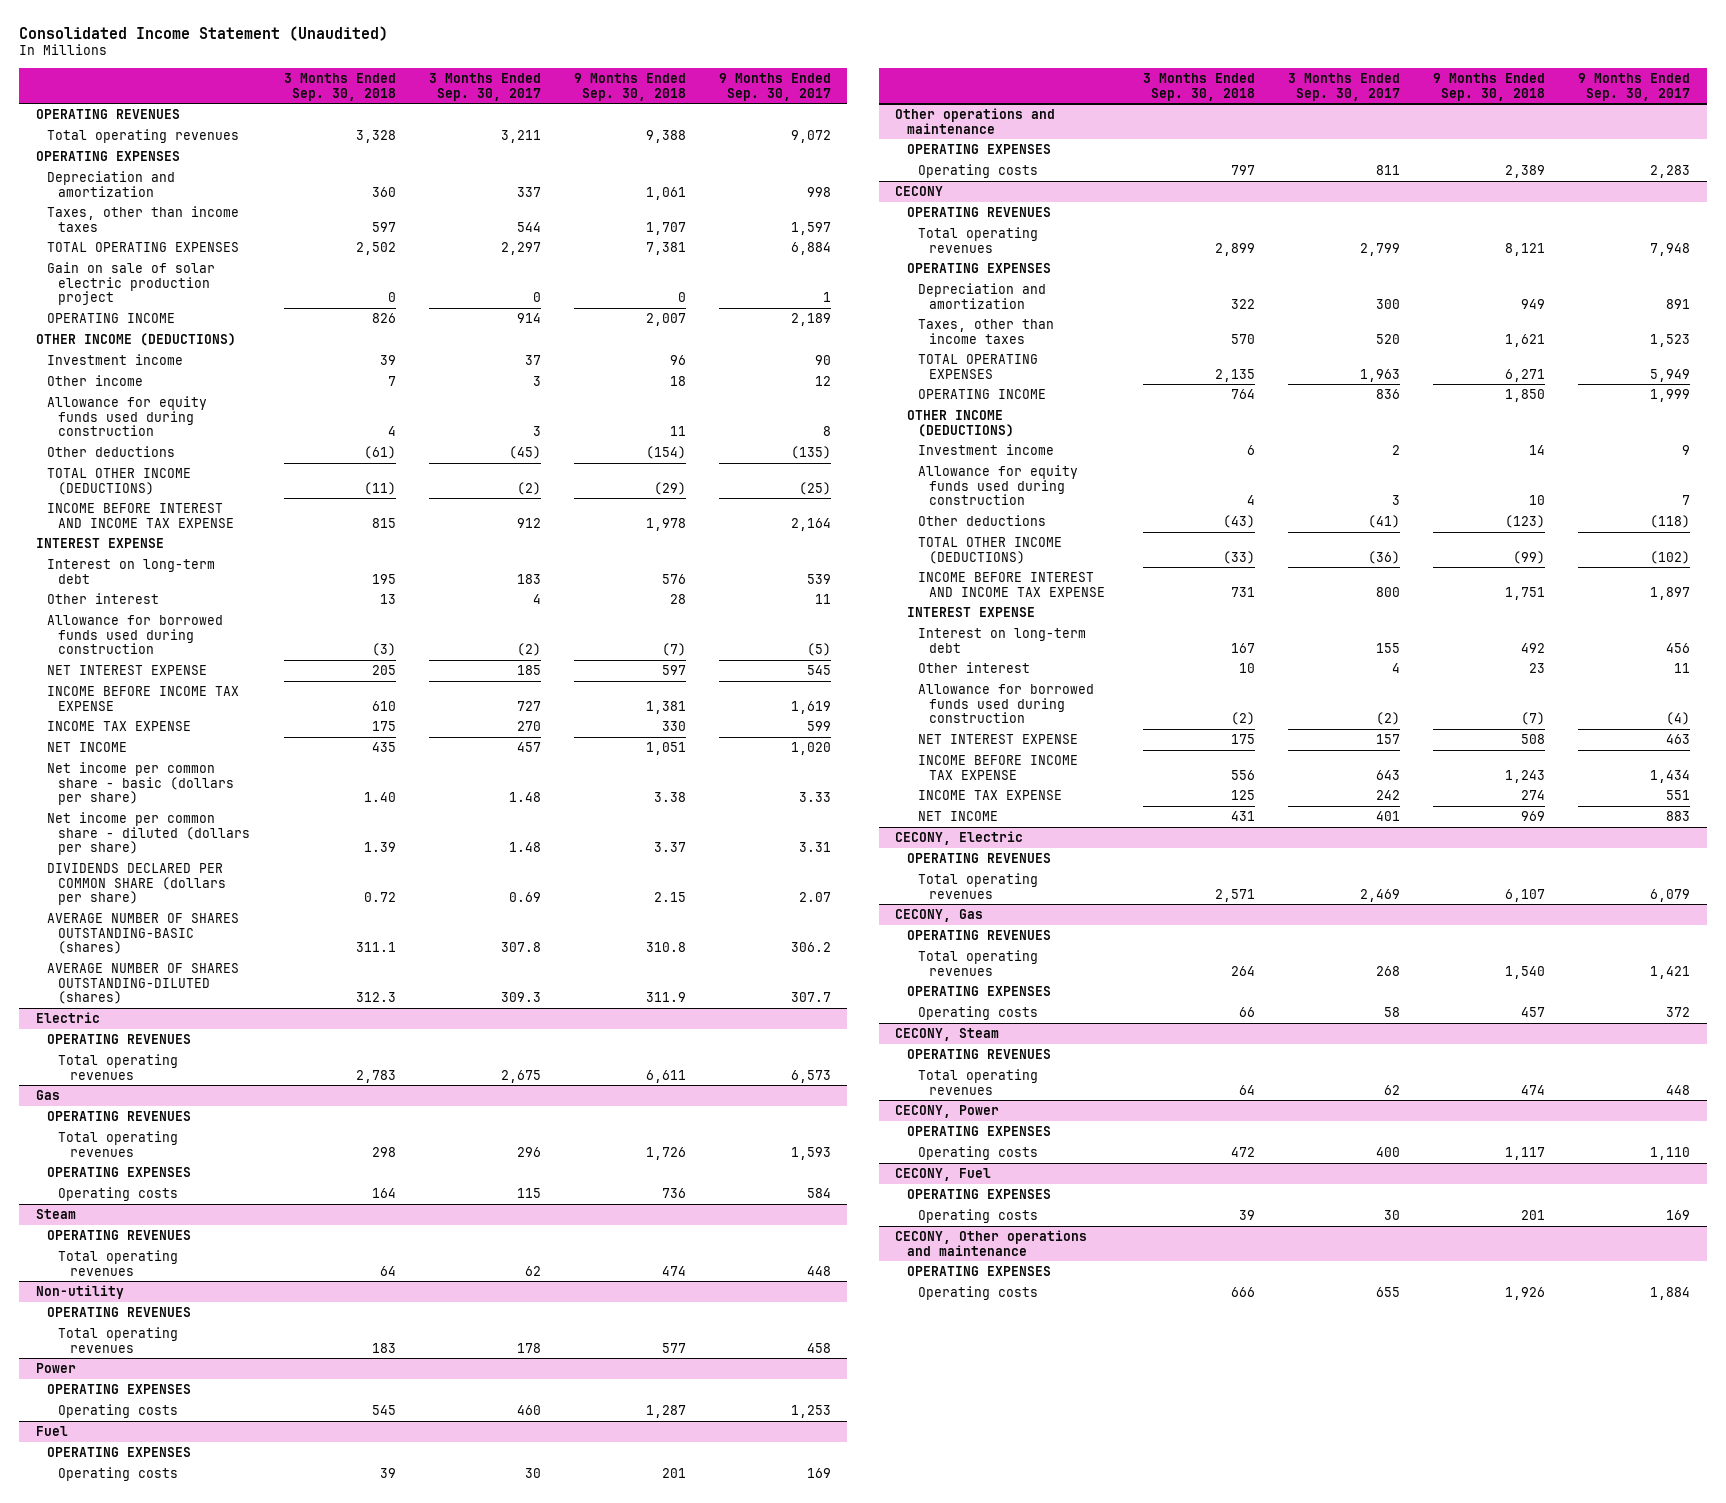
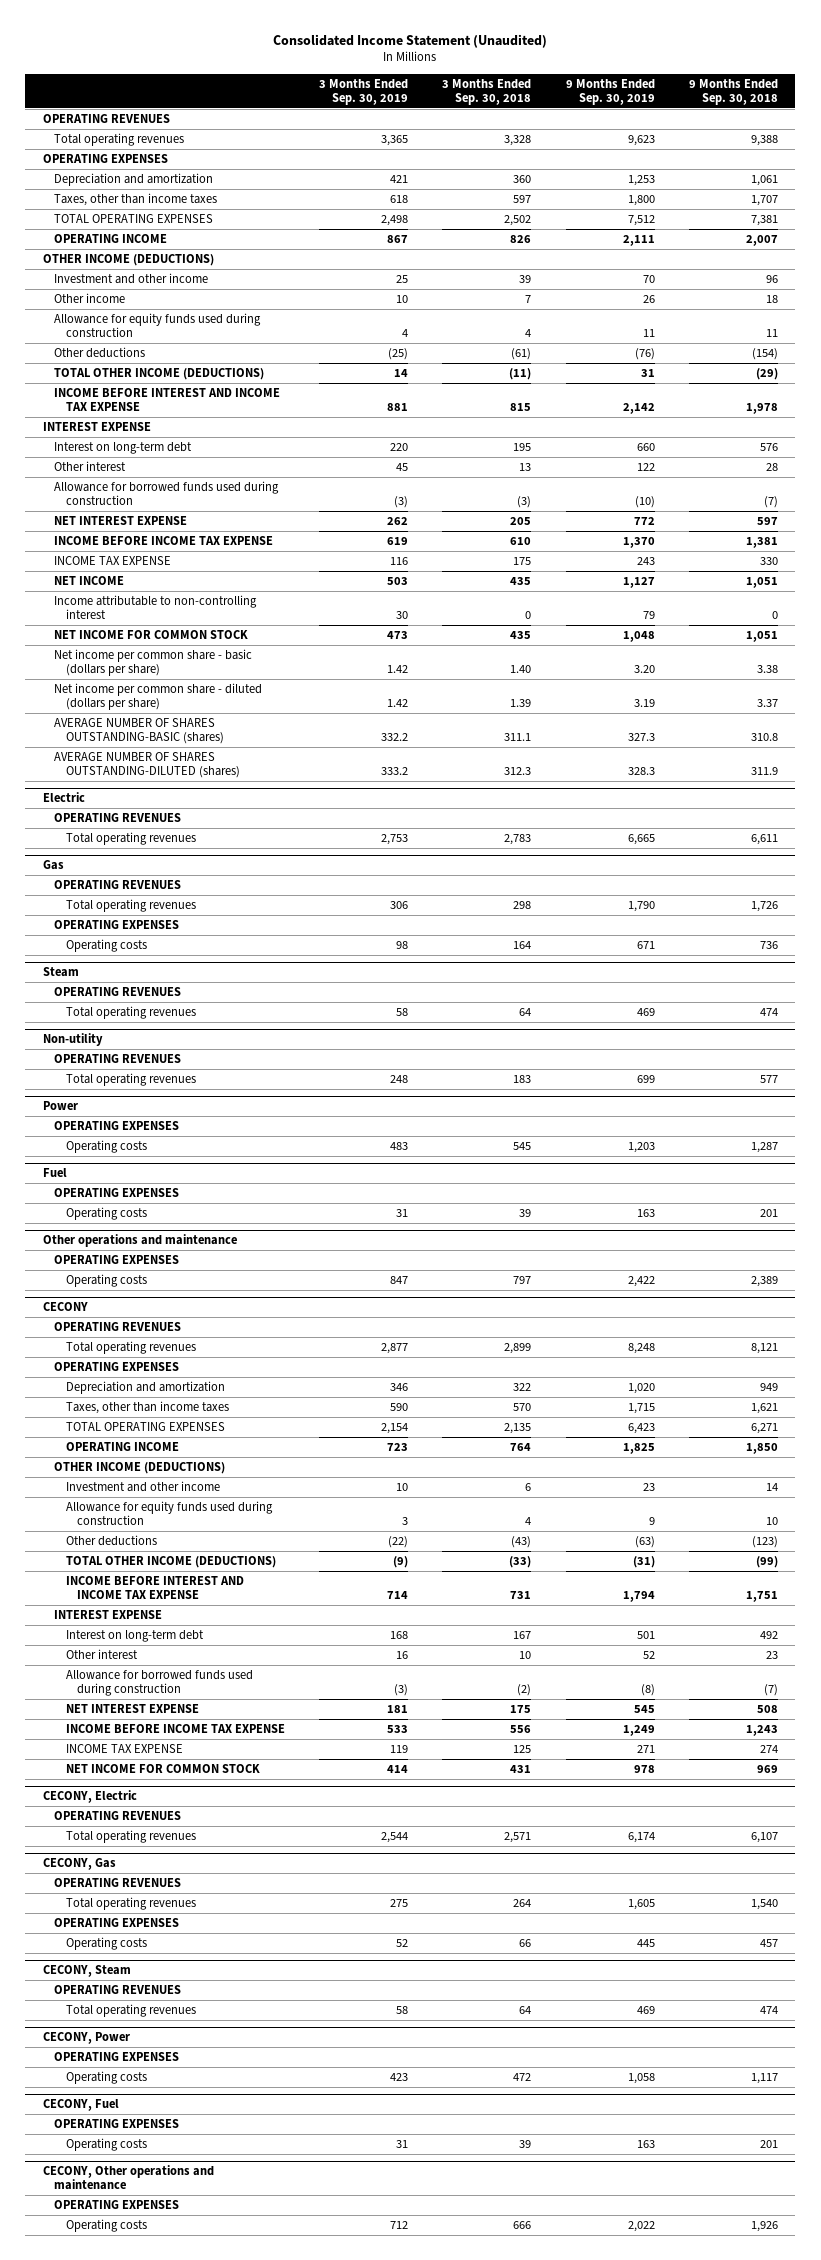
[428,72,541,101] 3 Months Ended Sep. 30, 2017 -> none
[718,72,831,101] 9 Months Ended Sep. 30, 2017 -> none
none -> [319,78,409,105] 3 Months Ended Sep. 30, 2019
none -> [565,78,655,105] 9 Months Ended Sep. 30, 2019
[47,261,216,306] Gain on sale of solar electric production project -> none
[47,353,184,365] Investment income -> [54,273,209,285] Investment and other income
none -> [54,595,258,620] Income attributable to non-controlling interest
none -> [54,630,249,640] NET INCOME FOR COMMON STOCK
[47,862,227,906] DIVIDENDS DECLARED PER COMMON SHARE (dollars per share) -> none
[917,443,1054,455] Investment income -> [65,1481,220,1493] Investment and other income
[917,810,998,821] NET INCOME -> [65,1764,260,1774] NET INCOME FOR COMMON STOCK

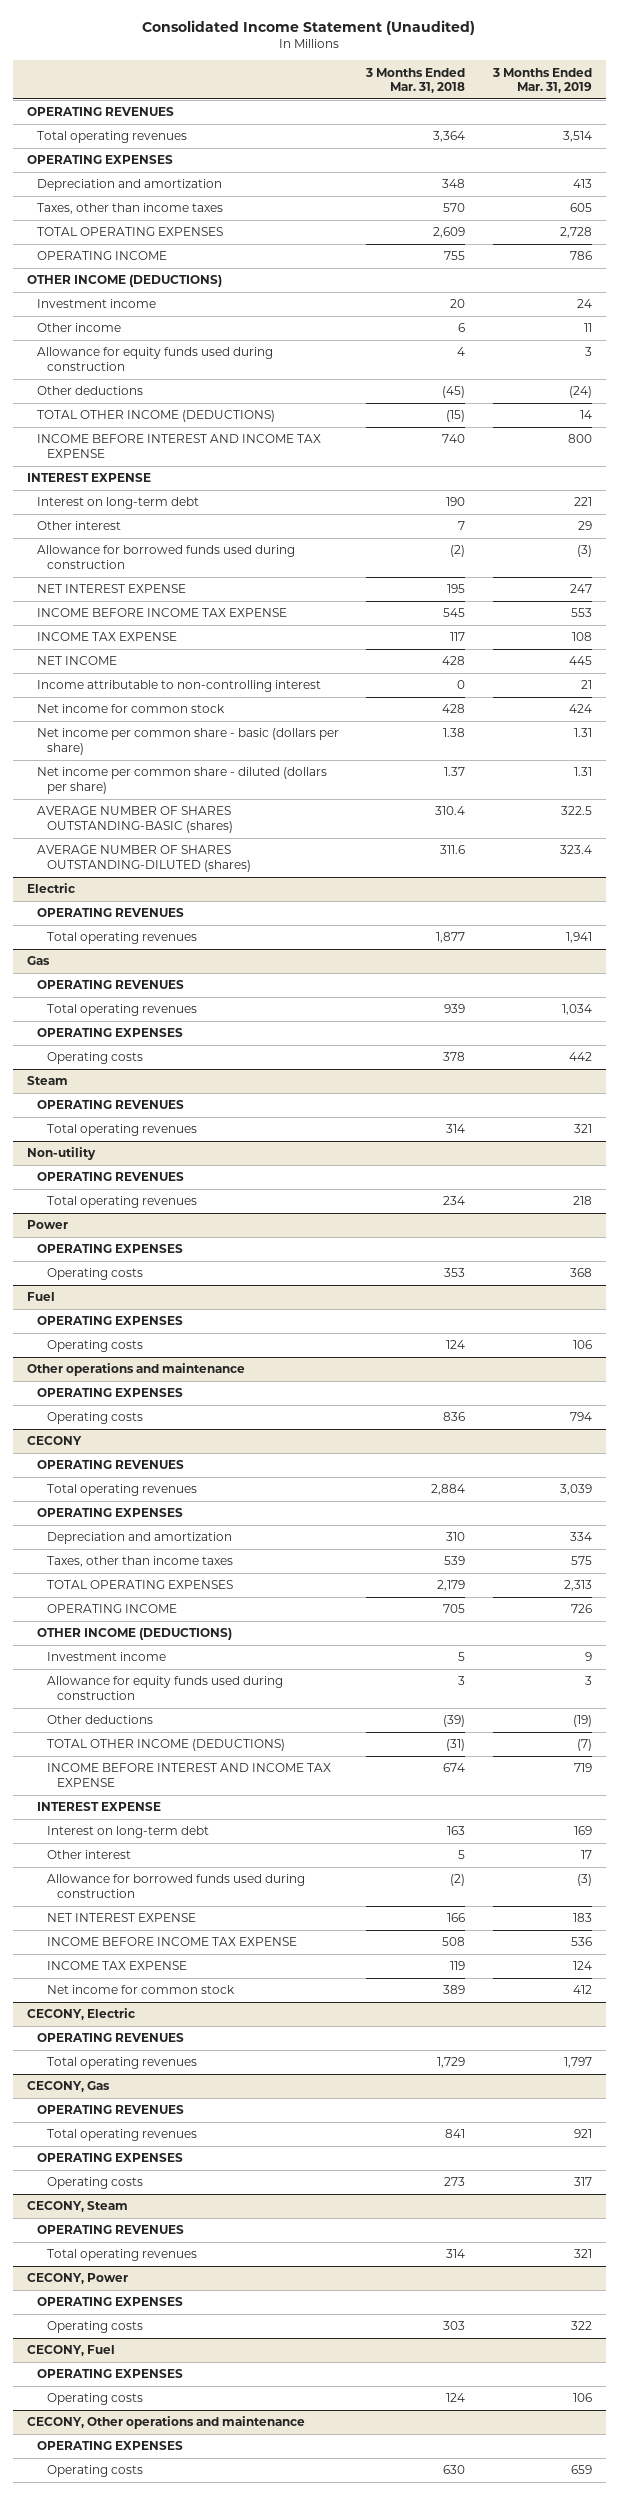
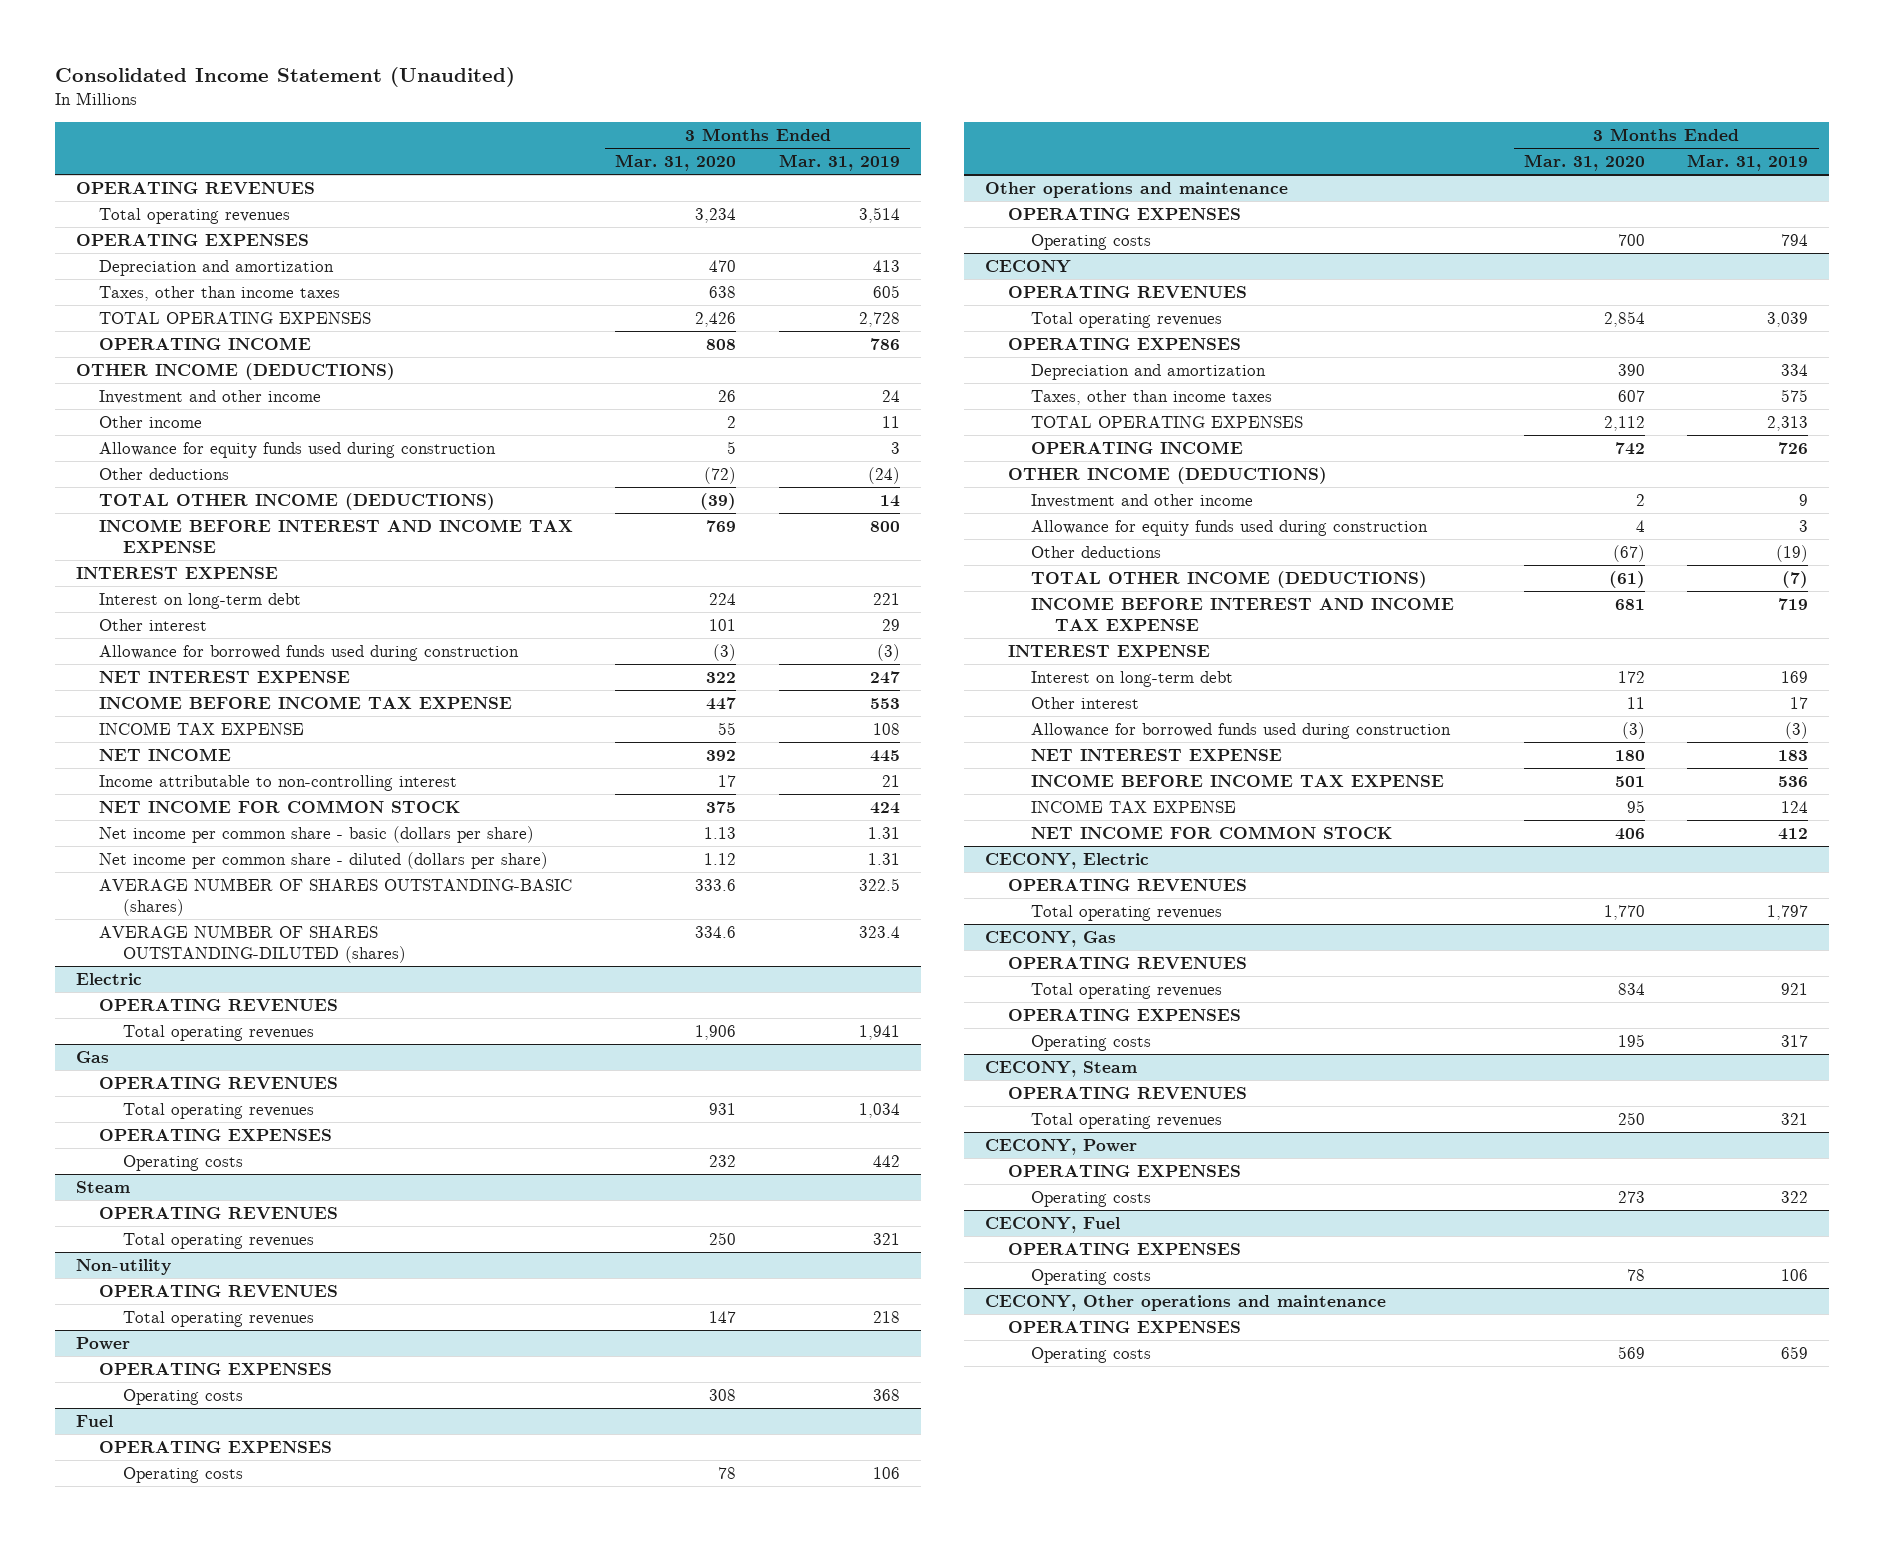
[365,67,466,94] 3 Months Ended Mar. 31, 2018 -> none
none -> [615,153,737,171] Mar. 31, 2020
[36,299,156,309] Investment income -> [99,389,322,404] Investment and other income
[36,704,225,714] Net income for common stock -> [99,799,461,813] NET INCOME FOR COMMON STOCK
[46,1652,166,1662] Investment income -> [1031,493,1254,508] Investment and other income
[46,1985,235,1995] Net income for common stock -> [1031,825,1393,839] NET INCOME FOR COMMON STOCK

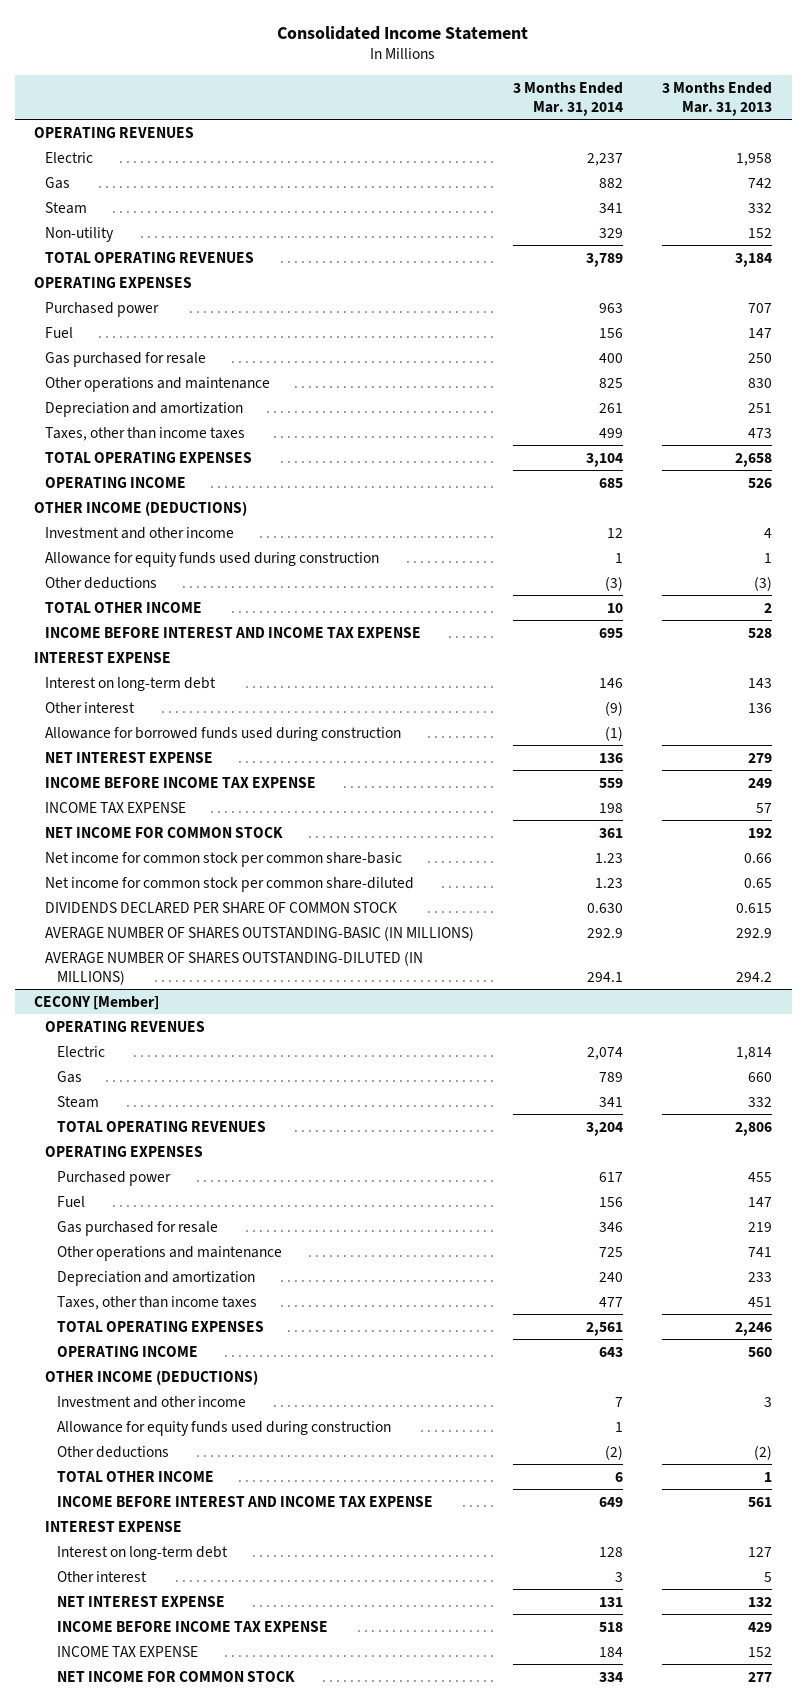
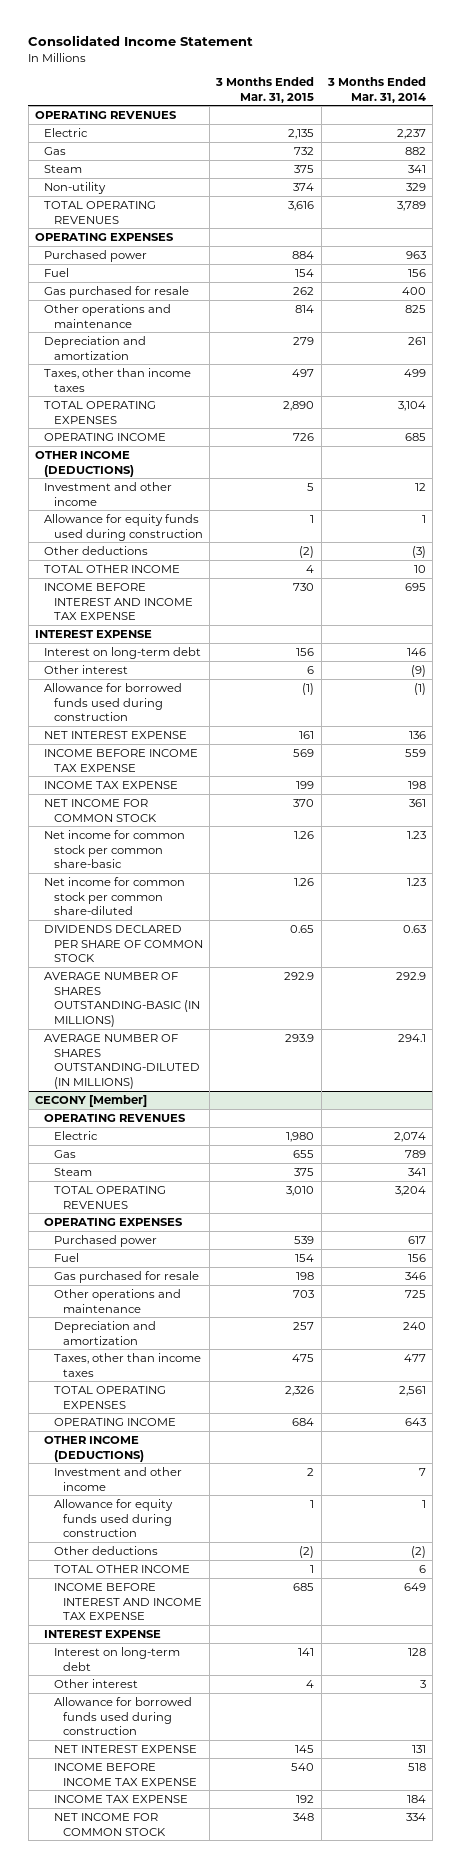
[662,81,773,116] 3 Months Ended Mar. 31, 2013 -> none
none -> [215,76,315,103] 3 Months Ended Mar. 31, 2015
[587,902,624,913] 0.630 -> [402,924,426,933] 0.63
none -> [53,1696,192,1736] Allowance for borrowed funds used during construction

